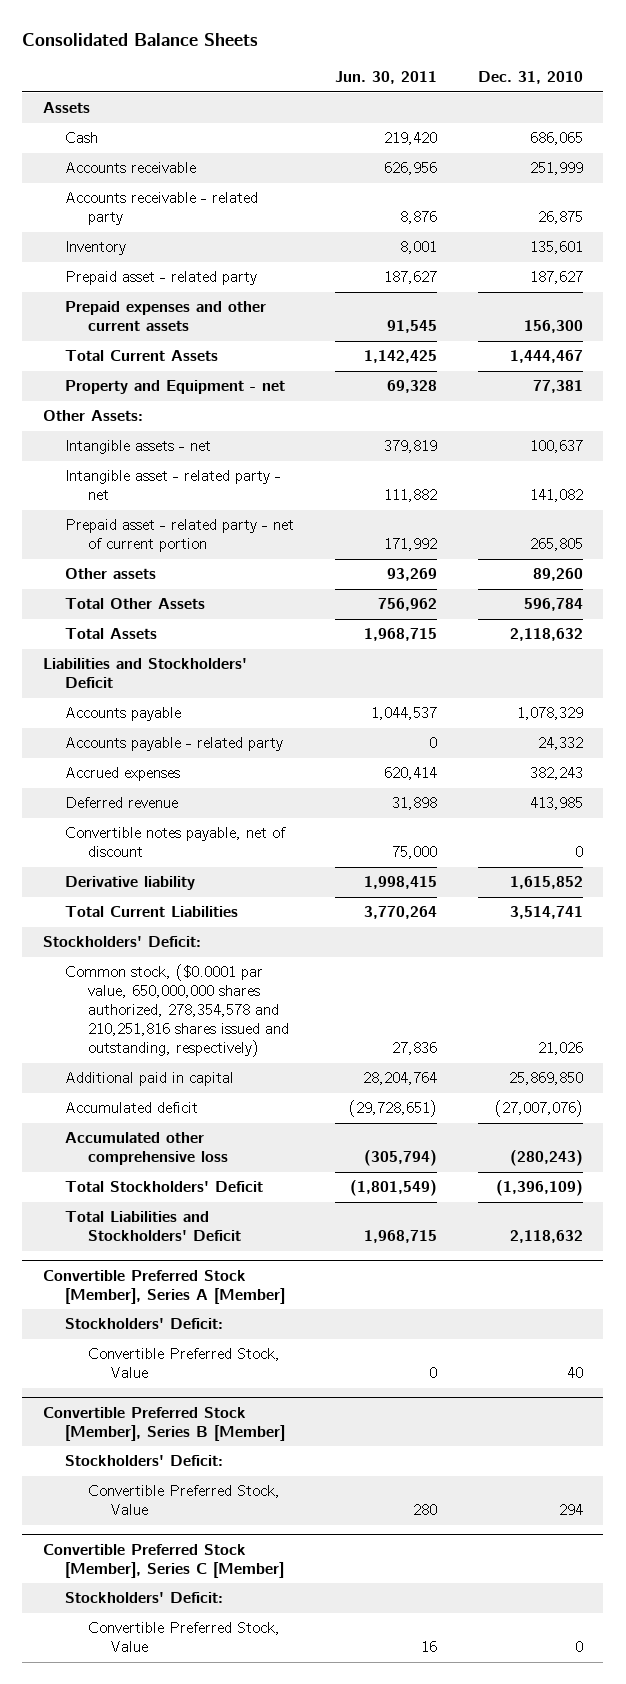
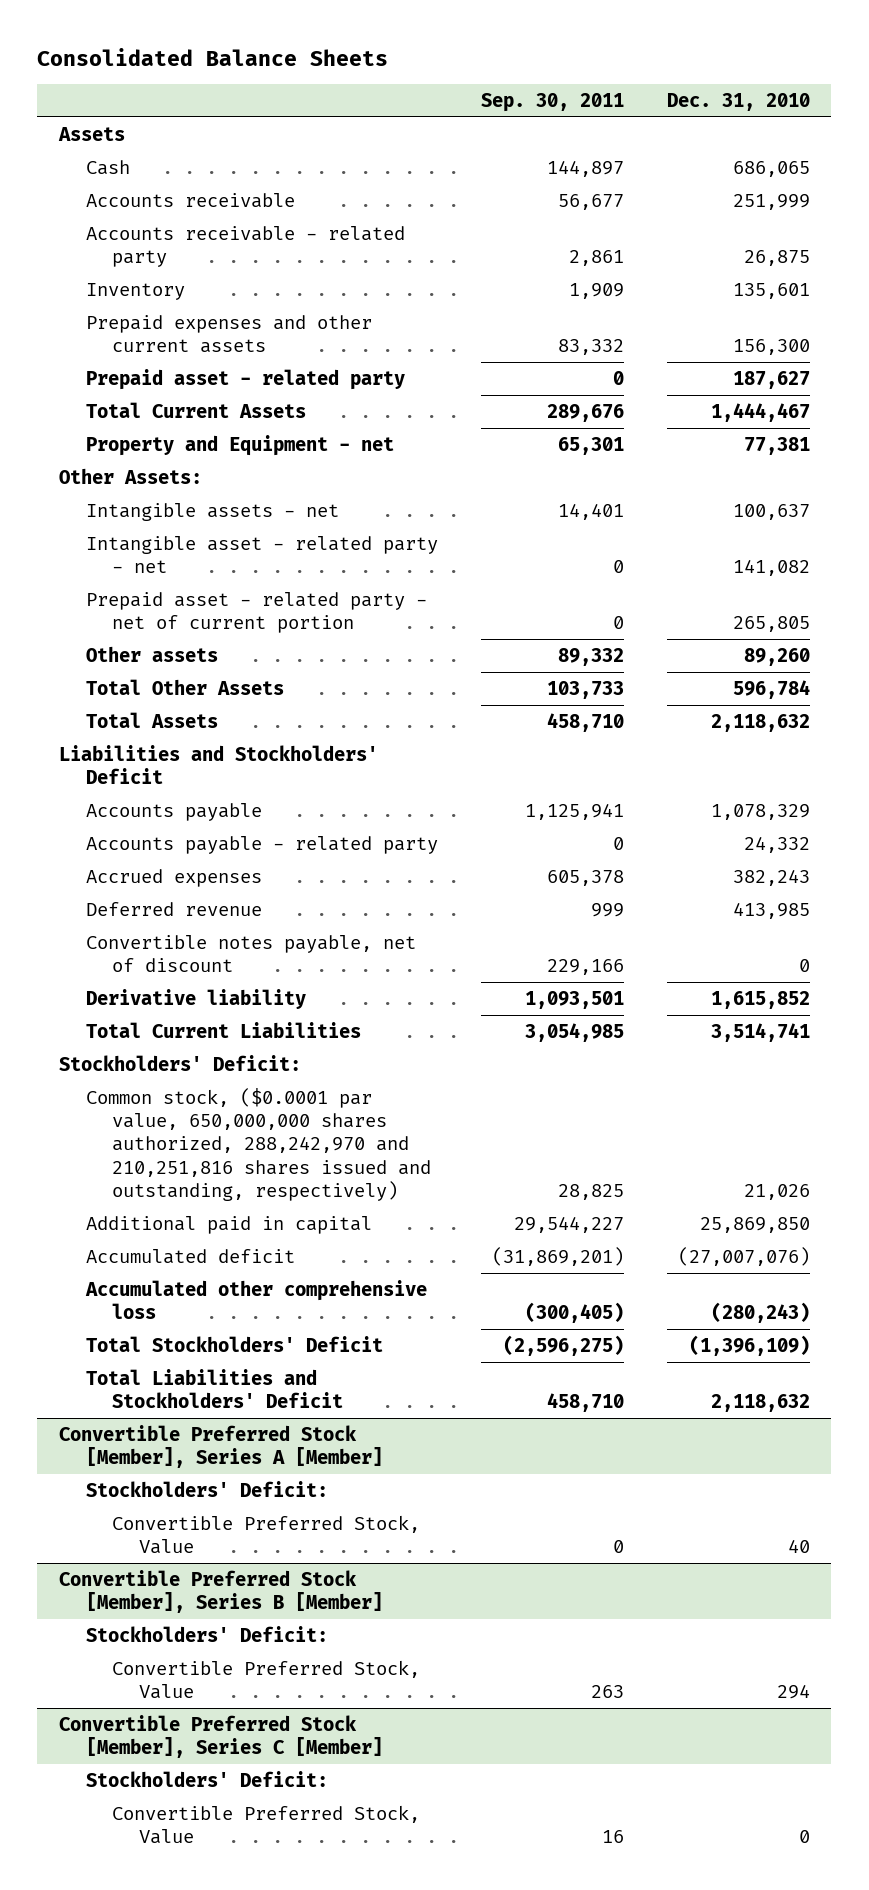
[335,71,438,85] Jun. 30, 2011 -> none
none -> [480,93,624,113] Sep. 30, 2011
[65,271,258,286] Prepaid asset - related party -> [85,368,405,390] Prepaid asset - related party
[65,964,289,1057] Common stock, ($0.0001 par value, 650,000,000 shares authorized, 278,354,578 and 210,251,816 shares issued and outstanding, respectively) -> [85,1087,432,1201] Common stock, ($0.0001 par value, 650,000,000 shares authorized, 288,242,970 and 210,251,816 shares issued and outstanding, respectively)

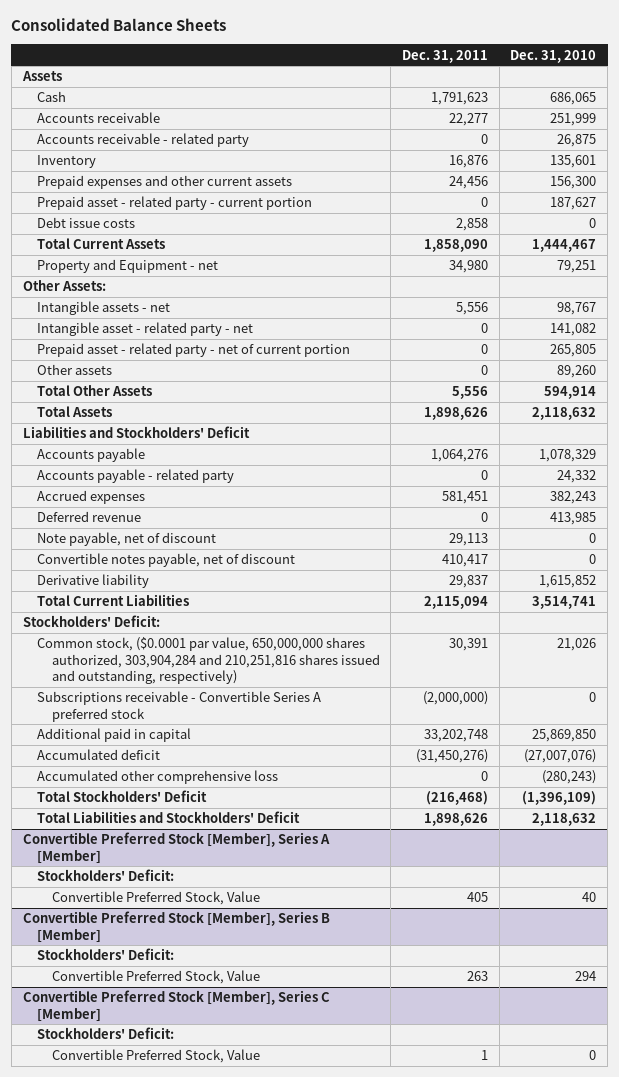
[480,93,624,113] Sep. 30, 2011 -> none
none -> [402,49,489,63] Dec. 31, 2011
[85,368,405,390] Prepaid asset - related party -> [37,196,313,211] Prepaid asset - related party - current portion
none -> [37,217,136,229] Debt issue costs
[743,436,810,455] 77,381 -> [557,260,597,274] 79,251
[732,503,810,520] 100,637 -> [557,302,597,316] 98,767
[732,679,810,699] 596,784 -> [544,386,597,400] 594,914
none -> [37,532,217,547] Note payable, net of discount
[85,1087,432,1201] Common stock, ($0.0001 par value, 650,000,000 shares authorized, 288,242,970 and 210,251,816 shares issued and outstanding, respectively) -> [37,637,380,685] Common stock, ($0.0001 par value, 650,000,000 shares authorized, 303,904,284 and 210,251,816 shares issued and outstanding, respectively)
none -> [37,691,322,722] Subscriptions receivable - Convertible Series A preferred stock

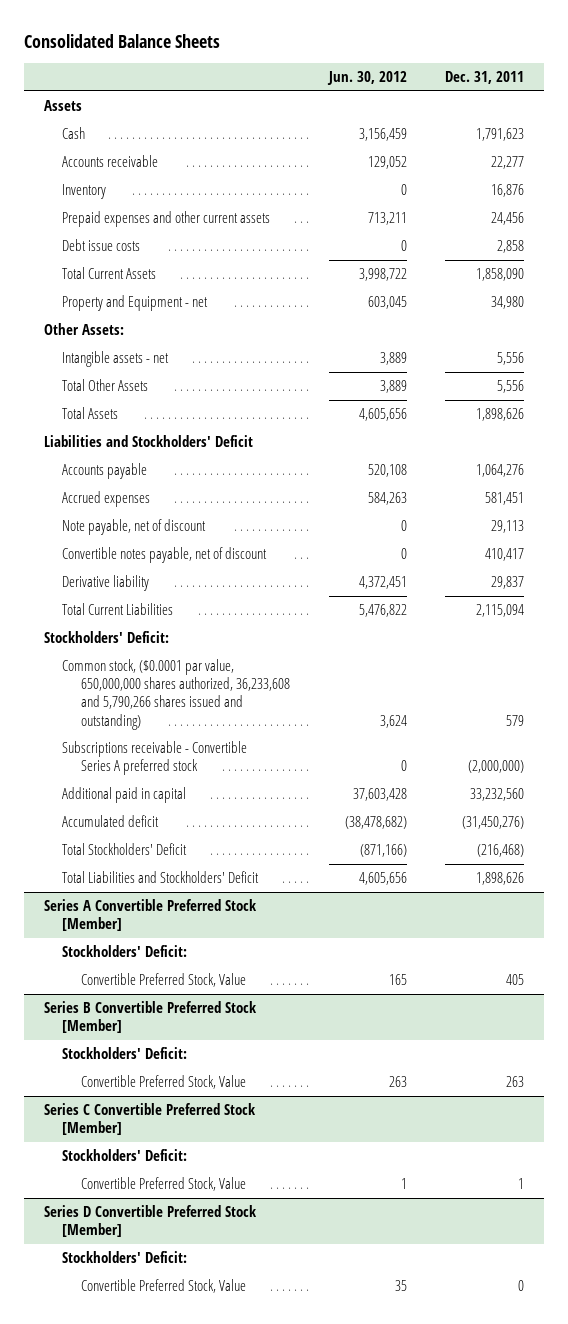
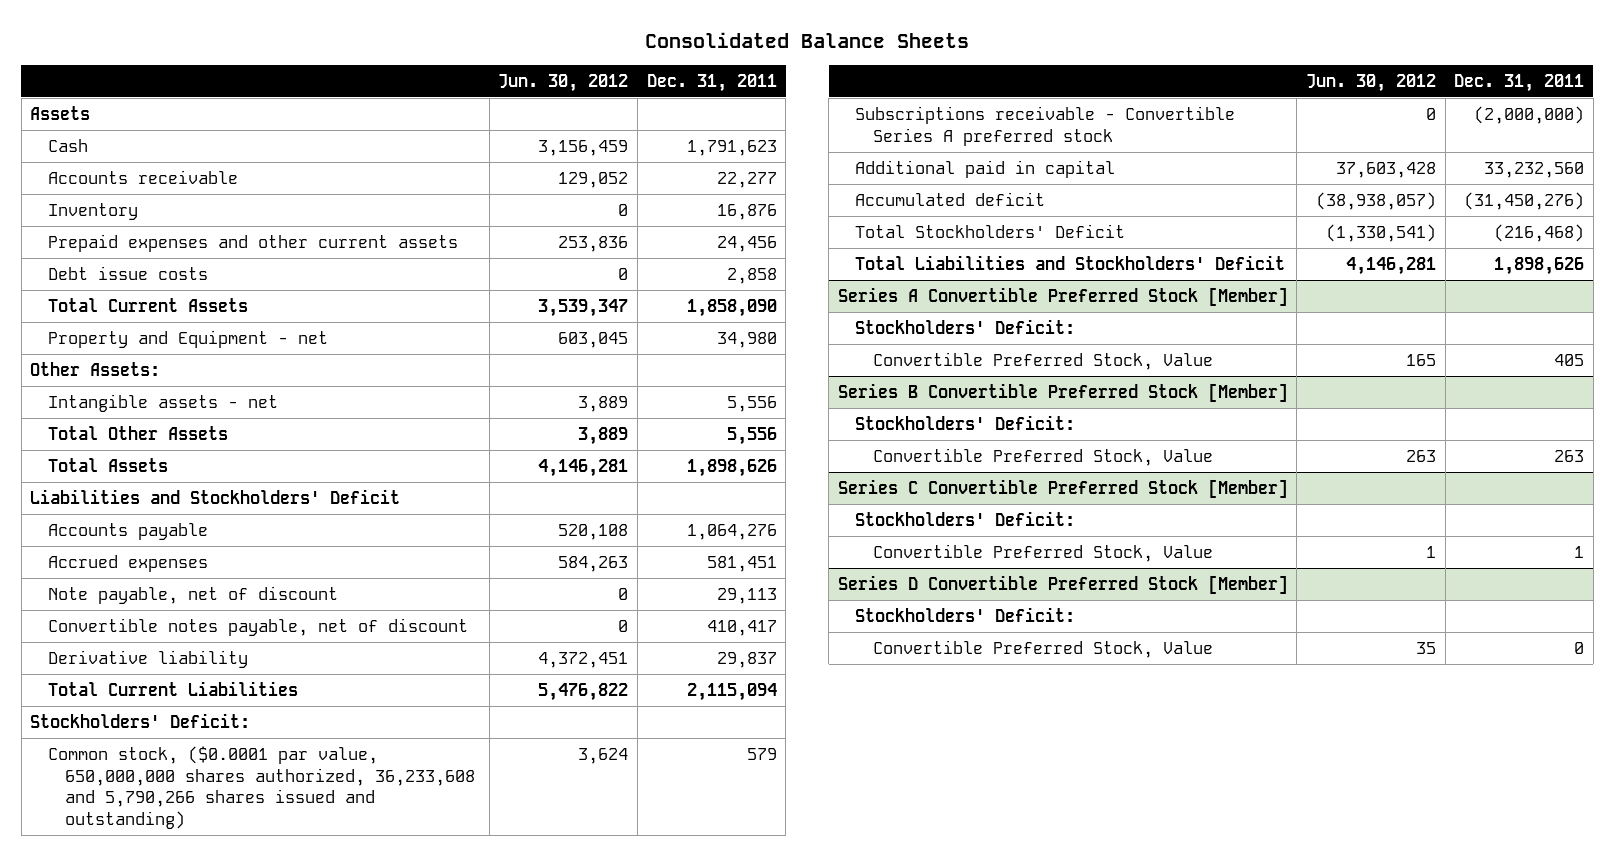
[367,212,407,226] 713,211 -> [558,235,629,252] 253,836
[358,268,407,282] 3,998,722 -> [538,298,629,317] 3,539,347
[358,408,407,422] 4,605,656 -> [538,458,629,477] 4,146,281
[344,816,407,830] (38,478,682) -> [1315,191,1436,210] (38,938,057)
[359,844,407,858] (871,166) -> [1325,223,1436,242] (1,330,541)
[358,872,407,886] 4,605,656 -> [1345,256,1436,275] 4,146,281

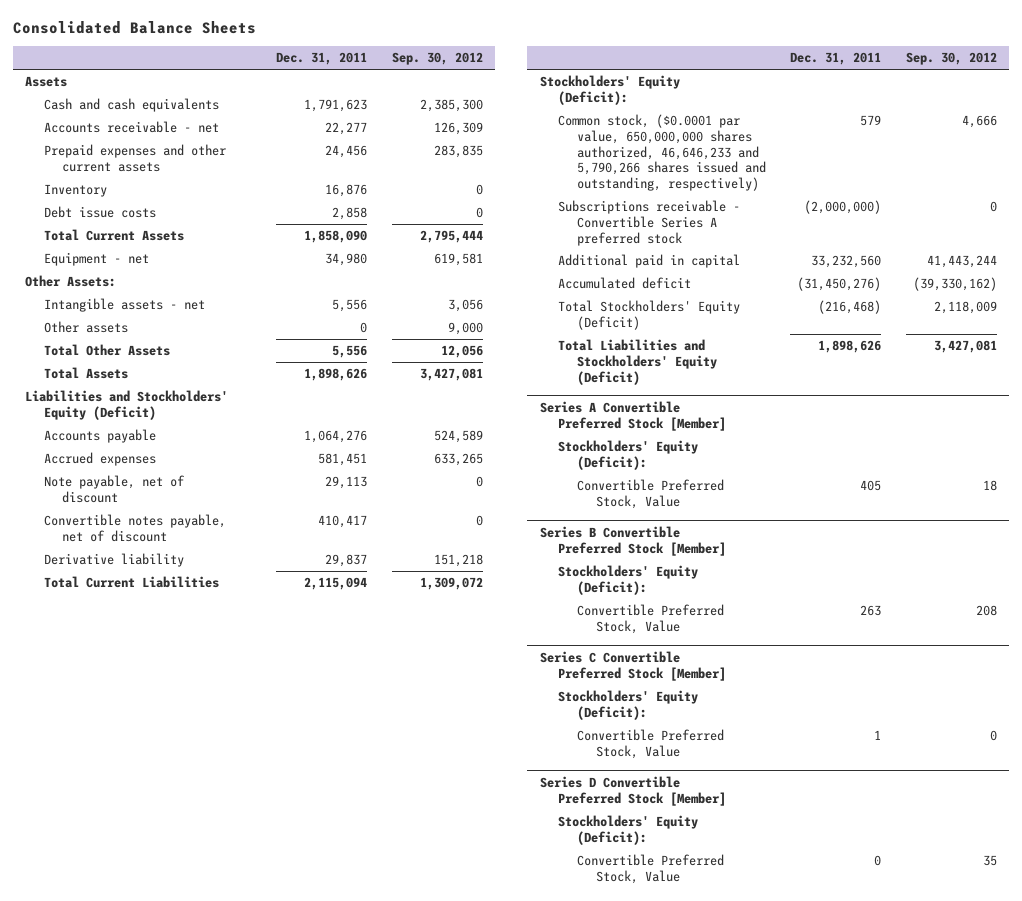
[498,73,629,92] Jun. 30, 2012 -> none
none -> [391,52,483,66] Sep. 30, 2012
[47,138,88,152] Cash -> [43,98,219,113] Cash and cash equivalents
[47,169,238,184] Accounts receivable -> [43,121,219,134] Accounts receivable - net
[47,202,138,220] Inventory -> [43,184,107,198] Inventory
[47,329,328,348] Property and Equipment - net -> [43,252,149,267] Equipment - net
none -> [43,321,128,334] Other assets
[30,488,401,504] Liabilities and Stockholders' Deficit -> [25,390,229,420] Liabilities and Stockholders' Equity (Deficit)
[30,712,251,728] Stockholders' Deficit: -> [539,75,680,105] Stockholders' Equity (Deficit):
[47,745,476,829] Common stock, ($0.0001 par value, 650,000,000 shares authorized, 36,233,608 and 5,790,266 shares issued and outstanding) -> [558,114,766,192] Common stock, ($0.0001 par value, 650,000,000 shares authorized, 46,646,233 and 5,790,266 shares issued and outstanding, respectively)
[855,223,1126,238] Total Stockholders' Deficit -> [558,300,741,330] Total Stockholders' Equity (Deficit)
[855,254,1286,270] Total Liabilities and Stockholders' Deficit -> [558,339,717,385] Total Liabilities and Stockholders' Equity (Deficit)
[855,318,1076,334] Stockholders' Deficit: -> [558,440,699,470] Stockholders' Equity (Deficit):
[855,414,1076,430] Stockholders' Deficit: -> [558,565,699,595] Stockholders' Equity (Deficit):
[855,510,1076,526] Stockholders' Deficit: -> [558,690,699,720] Stockholders' Equity (Deficit):
[855,606,1076,622] Stockholders' Deficit: -> [558,815,699,845] Stockholders' Equity (Deficit):

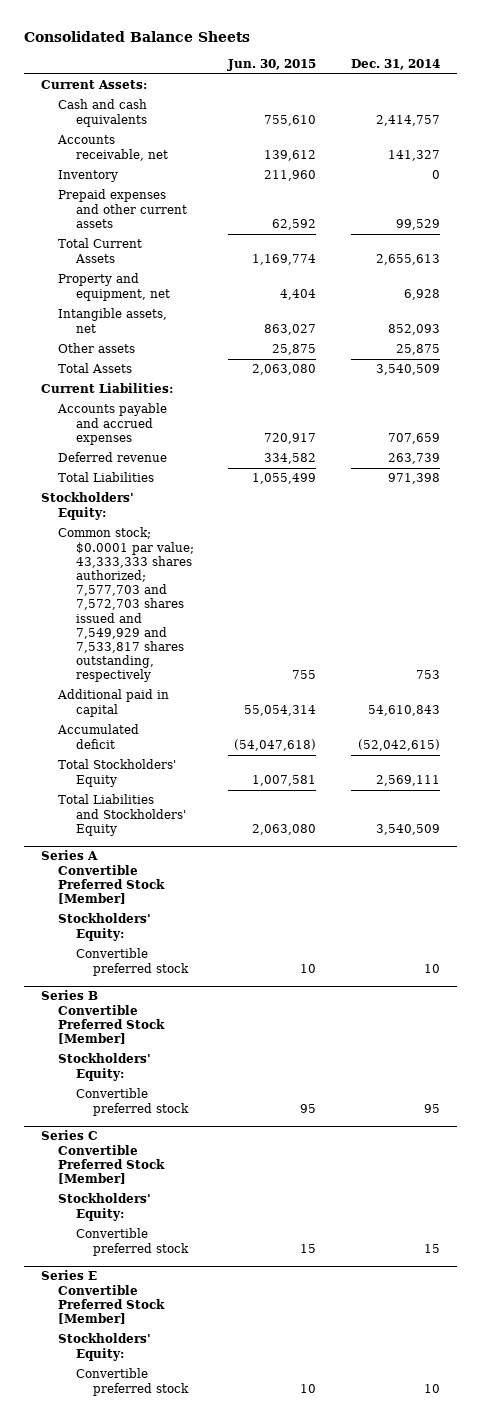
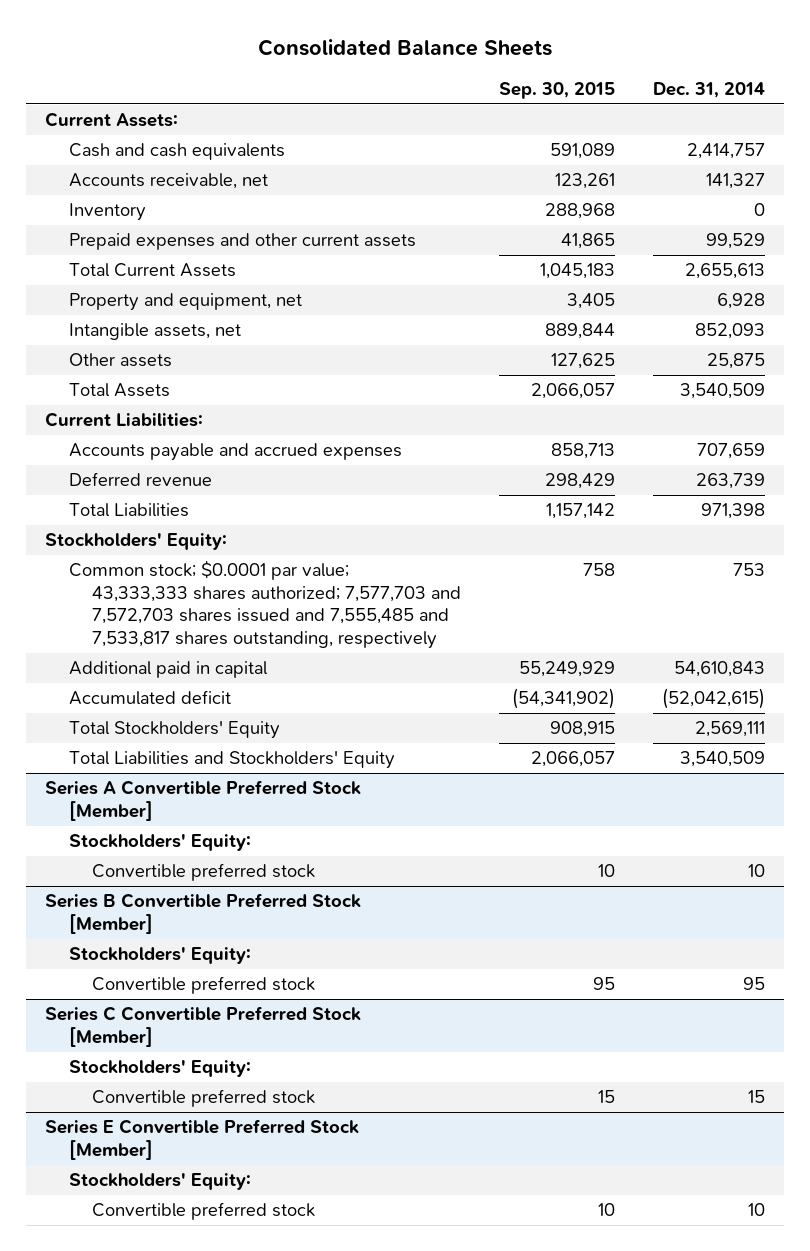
[227,58,317,71] Jun. 30, 2015 -> none
none -> [499,81,616,99] Sep. 30, 2015
[58,527,194,683] Common stock; $0.0001 par value; 43,333,333 shares authorized; 7,577,703 and 7,572,703 shares issued and 7,549,929 and 7,533,817 shares outstanding, respectively -> [68,560,462,649] Common stock; $0.0001 par value; 43,333,333 shares authorized; 7,577,703 and 7,572,703 shares issued and 7,555,485 and 7,533,817 shares outstanding, respectively

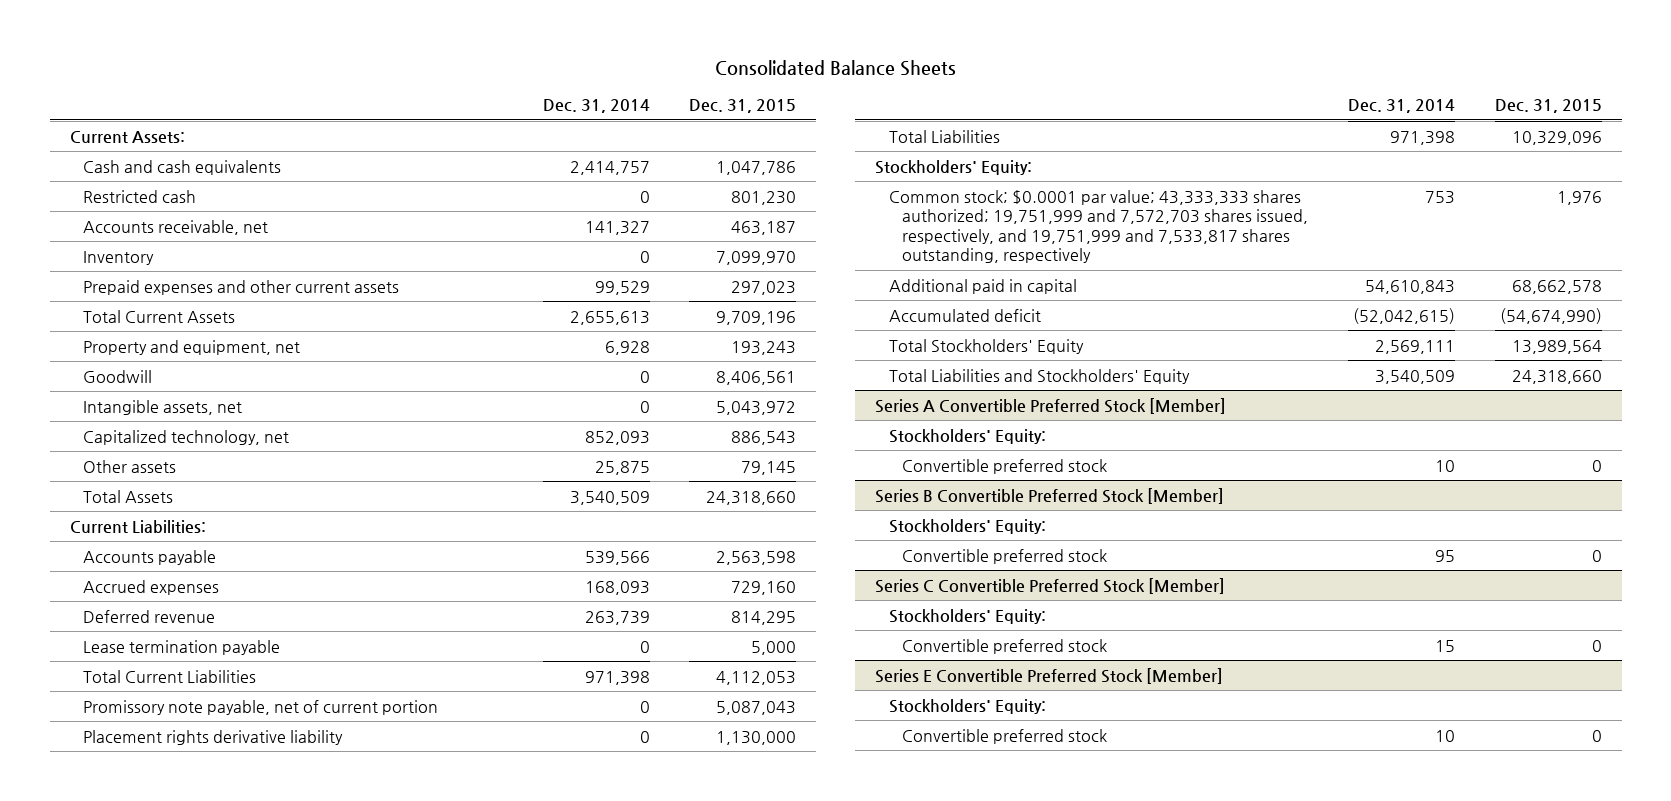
[499,81,616,99] Sep. 30, 2015 -> none
none -> [689,99,797,114] Dec. 31, 2015
none -> [83,189,197,203] Restricted cash
none -> [83,369,153,383] Goodwill
[695,323,766,340] 852,093 -> [639,400,650,413] 0
none -> [83,429,290,445] Capitalized technology, net
[68,443,402,462] Accounts payable and accrued expenses -> none
none -> [83,549,217,565] Accounts payable
none -> [83,579,220,595] Accrued expenses
none -> [83,639,281,655] Lease termination payable
none -> [83,669,257,683] Total Current Liabilities
none -> [83,699,439,715] Promissory note payable, net of current portion
none -> [83,729,344,745] Placement rights derivative liability
[68,560,462,649] Common stock; $0.0001 par value; 43,333,333 shares authorized; 7,577,703 and 7,572,703 shares issued and 7,555,485 and 7,533,817 shares outstanding, respectively -> [888,189,1309,264] Common stock; $0.0001 par value; 43,333,333 shares authorized; 19,751,999 and 7,572,703 shares issued, respectively, and 19,751,999 and 7,533,817 shares outstanding, respectively

